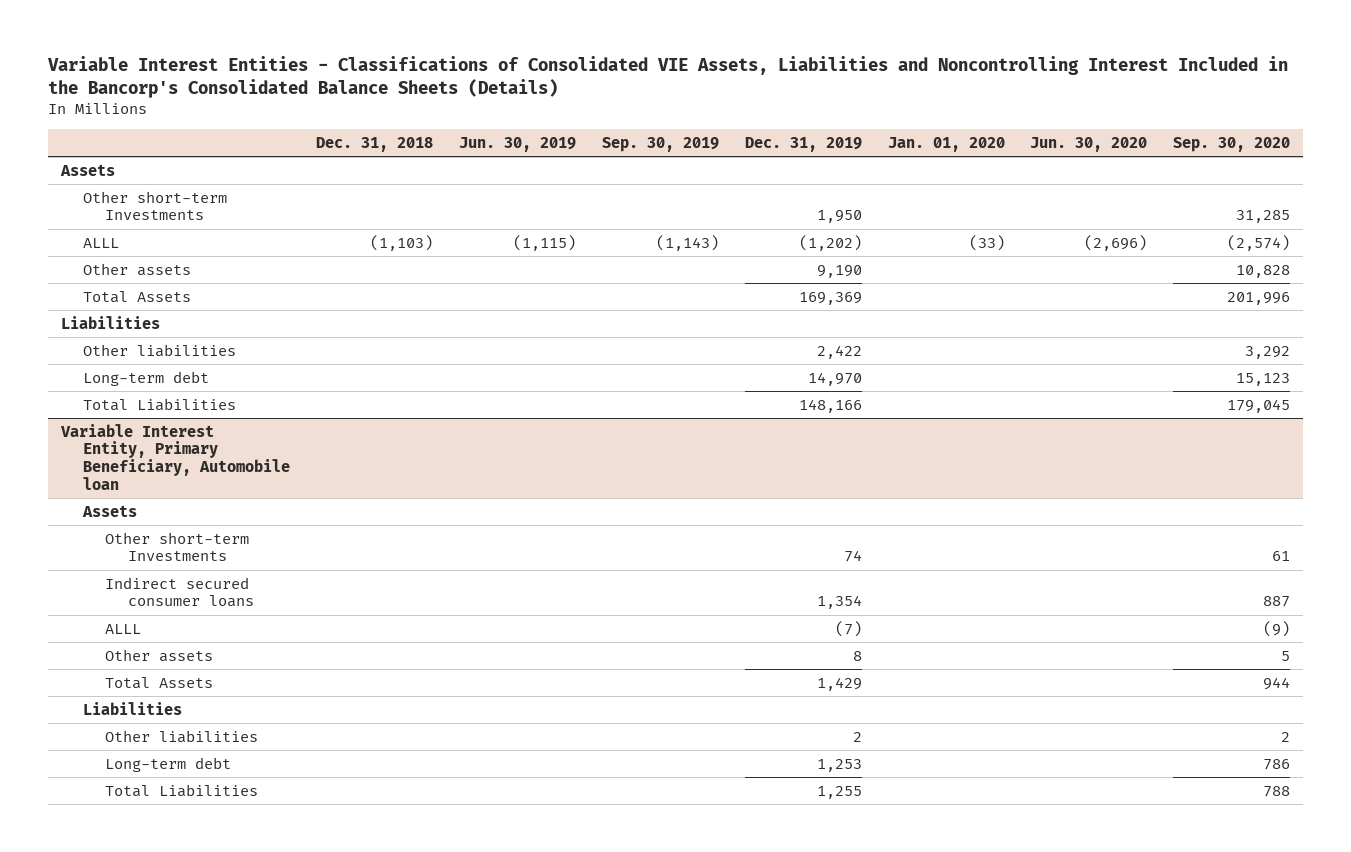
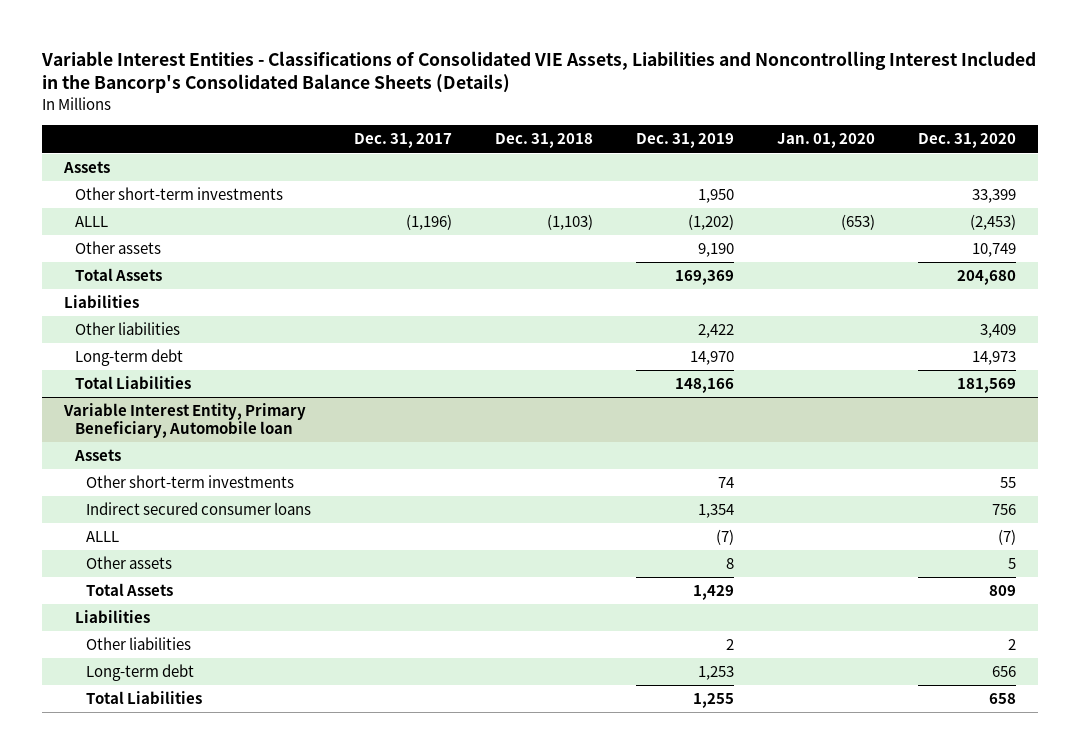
[458,136,576,152] Jun. 30, 2019 -> none
[601,136,719,152] Sep. 30, 2019 -> none
[1030,136,1148,152] Jun. 30, 2020 -> none
[1173,136,1291,152] Sep. 30, 2020 -> none
none -> [354,133,453,149] Dec. 31, 2017
none -> [918,133,1017,149] Dec. 31, 2020
[83,190,228,221] Other short-term Investments -> [74,187,283,201] Other short-term investments
[968,234,1005,251] (33) -> [841,214,876,231] (653)
[105,531,250,562] Other short-term Investments -> [86,475,295,489] Other short-term investments

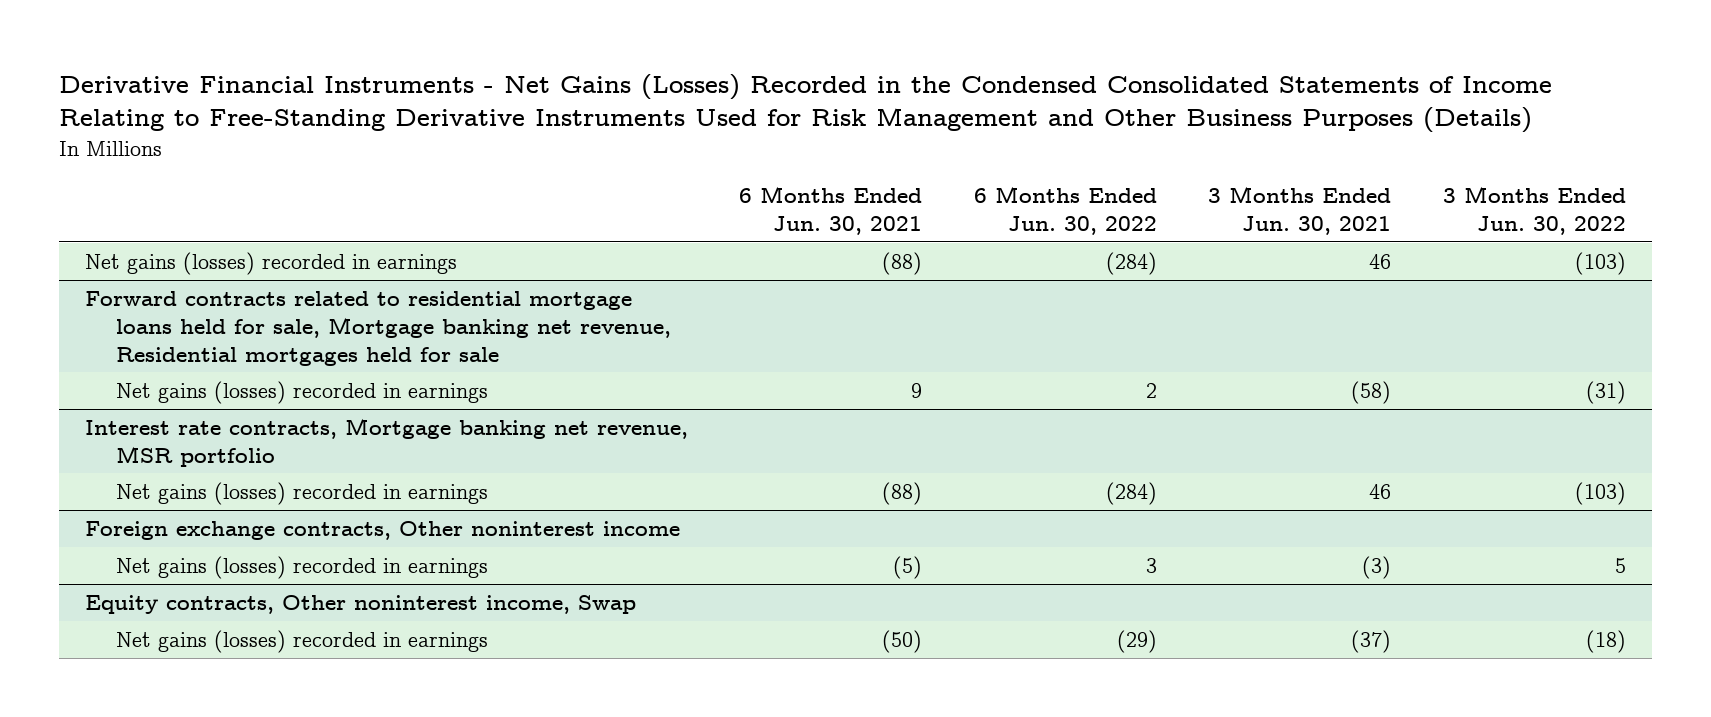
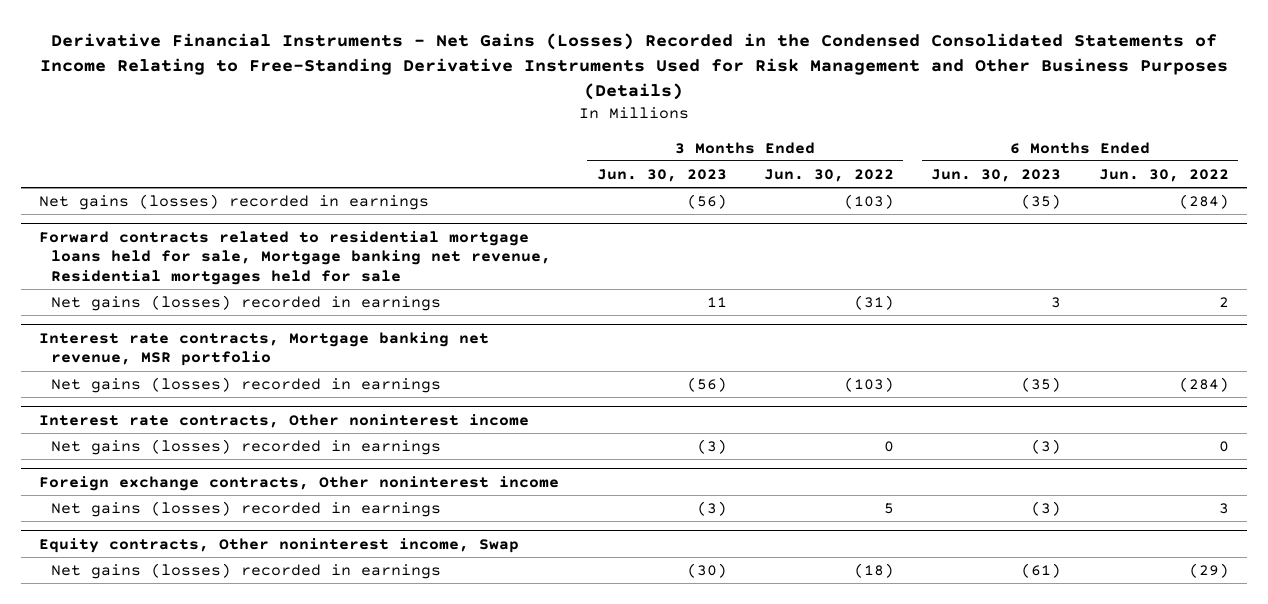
[739,186,923,235] 6 Months Ended Jun. 30, 2021 -> none
[1208,186,1392,235] 3 Months Ended Jun. 30, 2021 -> none
none -> [596,168,727,182] Jun. 30, 2023
none -> [931,168,1062,182] Jun. 30, 2023
none -> [39,413,530,428] Interest rate contracts, Other noninterest income
none -> [51,438,442,455] Net gains (losses) recorded in earnings

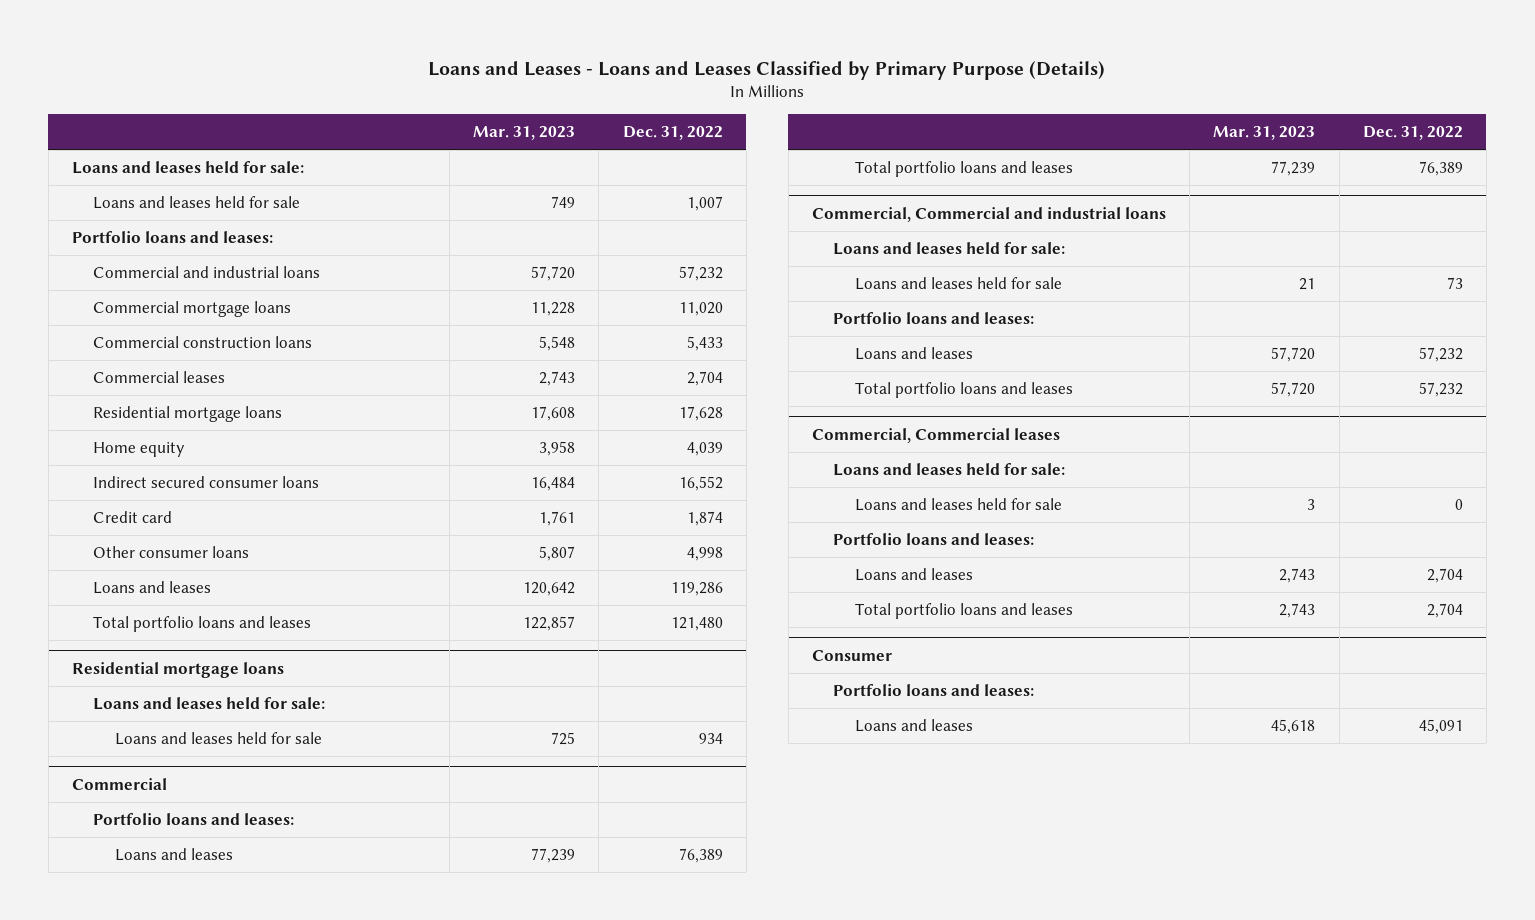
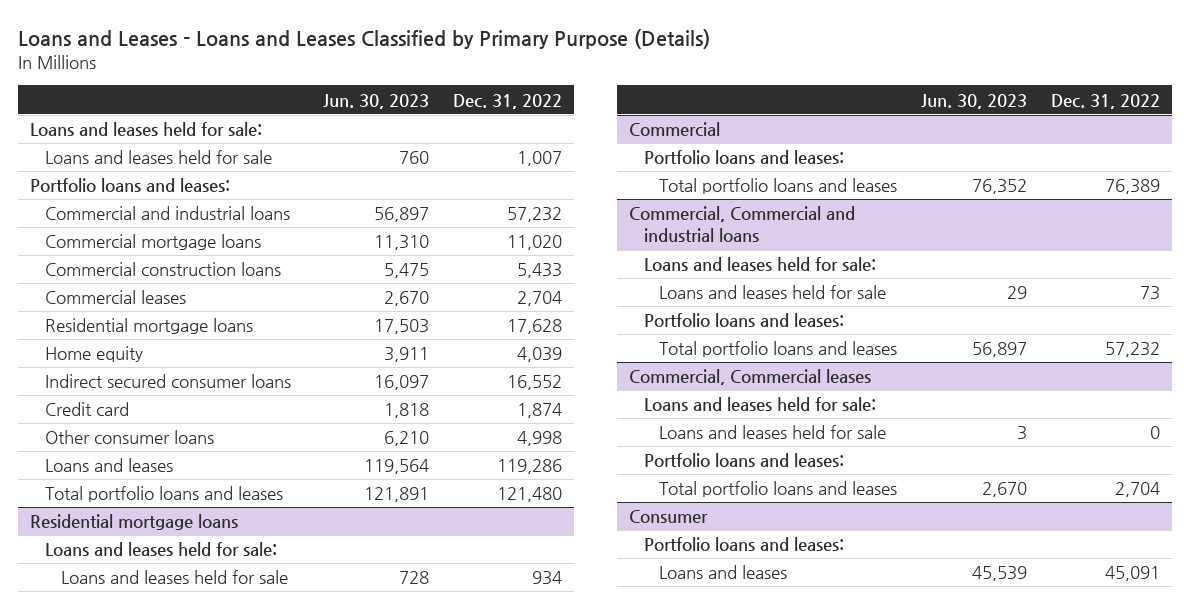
[473,126,576,141] Mar. 31, 2023 -> none
none -> [322,93,429,109] Jun. 30, 2023
[114,848,233,862] Loans and leases -> none
[854,347,973,361] Loans and leases -> none
[854,568,973,582] Loans and leases -> none

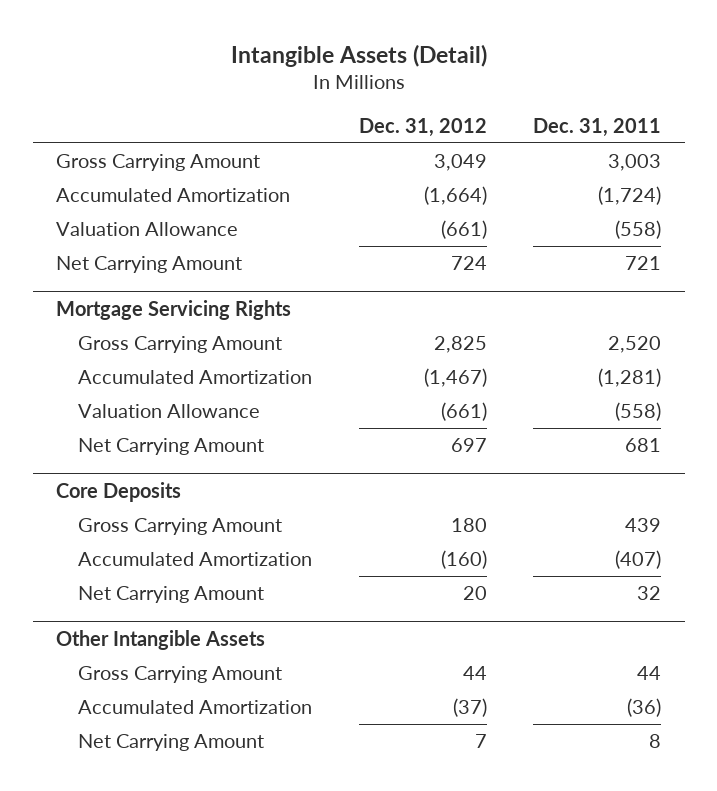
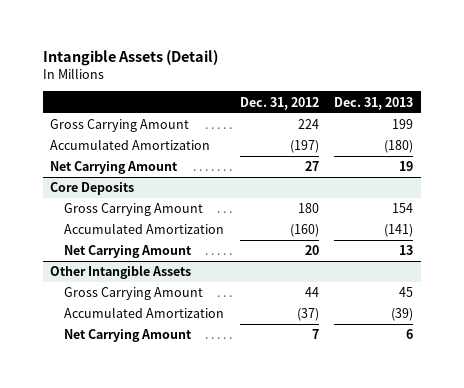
[533,117,662,137] Dec. 31, 2011 -> none
none -> [334,96,414,110] Dec. 31, 2013
[55,221,238,236] Valuation Allowance -> none
[55,299,291,320] Mortgage Servicing Rights -> none
[77,335,282,353] Gross Carrying Amount -> none
[77,369,312,384] Accumulated Amortization -> none
[77,403,260,418] Valuation Allowance -> none
[77,437,264,455] Net Carrying Amount -> none
[433,153,487,171] 3,049 -> [297,119,319,130] 224
[423,185,487,205] (1,664) -> [289,140,319,154] (197)
[450,255,487,270] 724 -> [304,161,319,172] 27

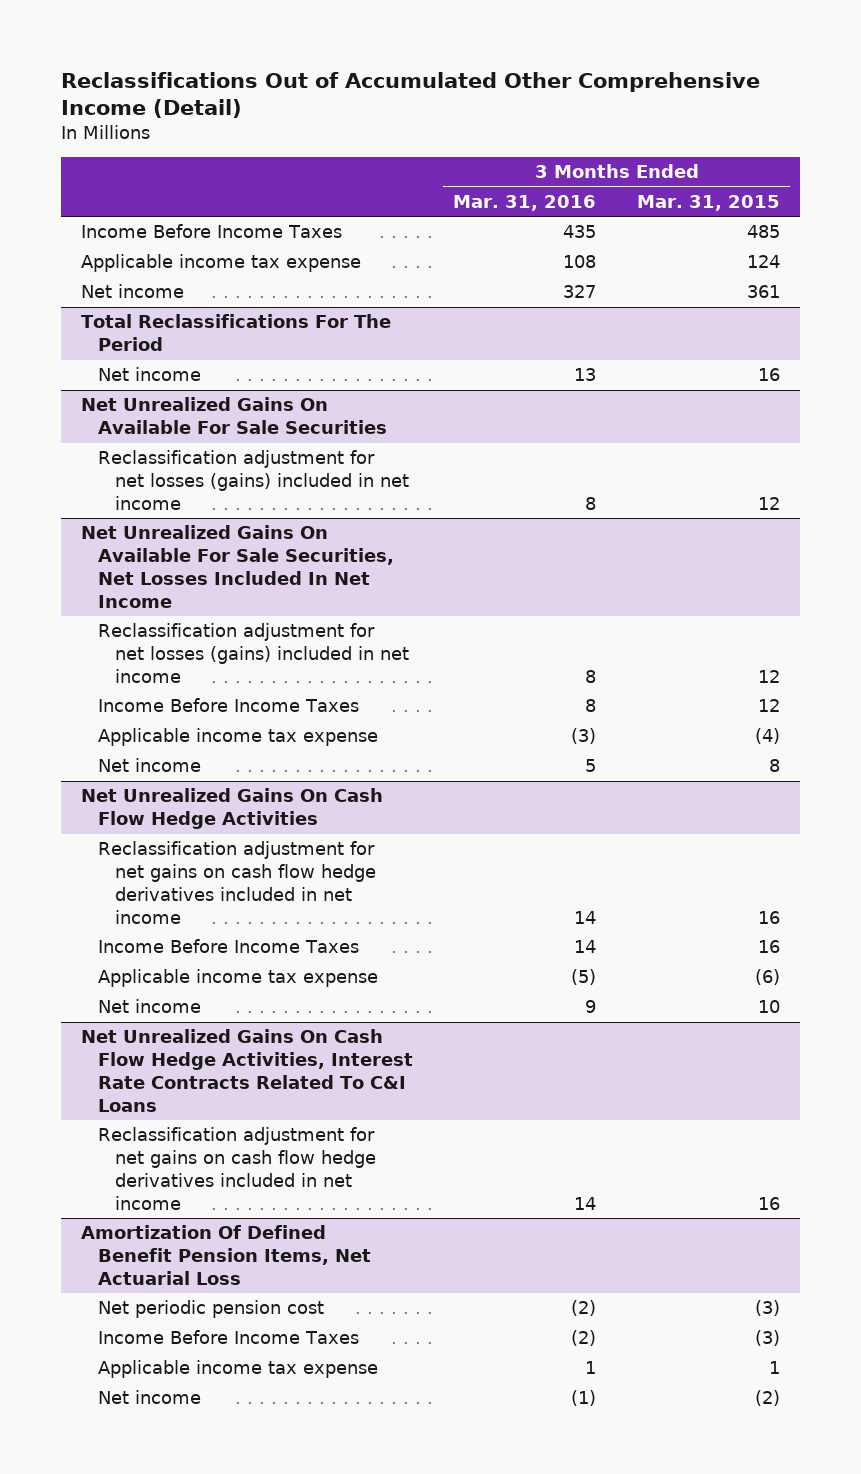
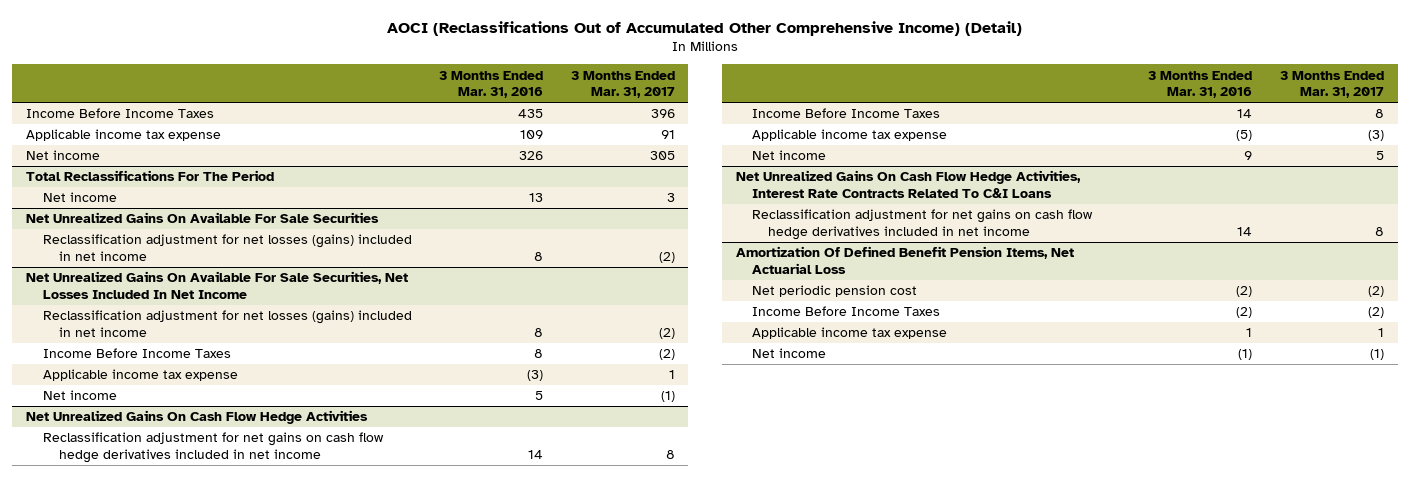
[60,71,760,119] Reclassifications Out of Accumulated Other Comprehensive Income (Detail) -> [387,21,1023,37] AOCI (Reclassifications Out of Accumulated Other Comprehensive Income) (Detail)
[636,194,780,211] Mar. 31, 2015 -> none
none -> [570,70,675,99] 3 Months Ended Mar. 31, 2017
[563,255,597,269] 108 -> [520,130,544,140] 109
[563,285,597,299] 327 -> [519,151,544,161] 326

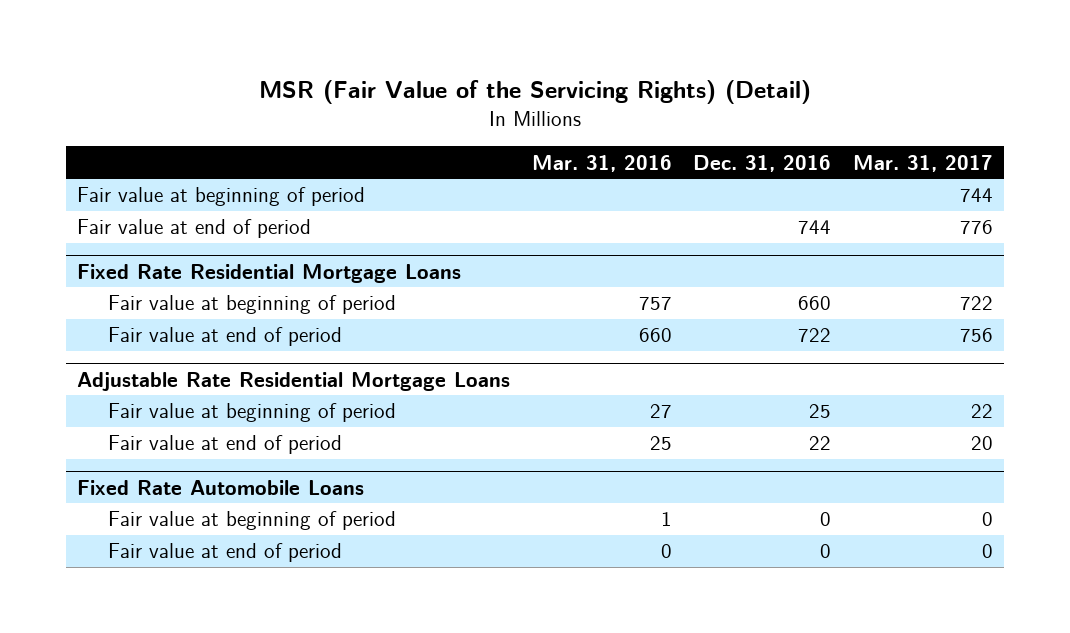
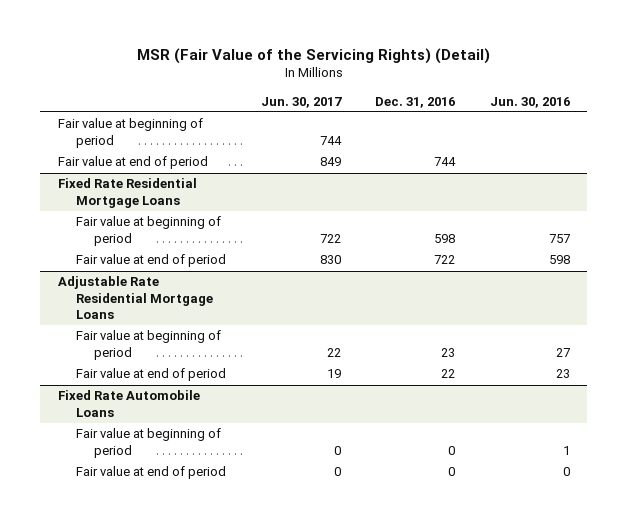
[531,154,672,172] Mar. 31, 2016 -> none
[853,154,994,172] Mar. 31, 2017 -> none
none -> [260,96,342,108] Jun. 30, 2017
none -> [489,96,570,108] Jun. 30, 2016
[798,296,832,311] 660 -> [434,233,456,243] 598
[809,404,832,419] 25 -> [441,347,456,357] 23

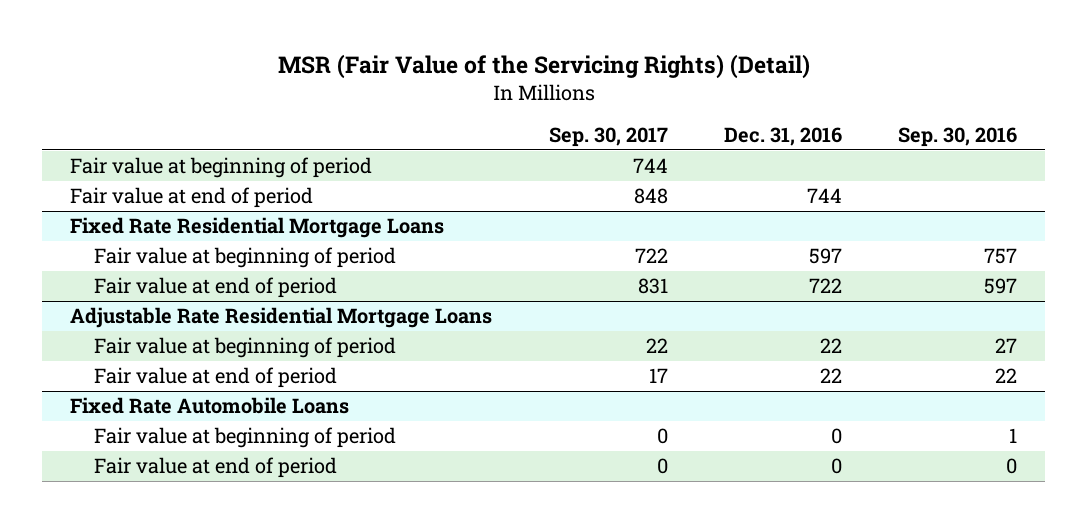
[260,96,342,108] Jun. 30, 2017 -> none
[489,96,570,108] Jun. 30, 2016 -> none
none -> [548,126,668,147] Sep. 30, 2017
none -> [898,126,1018,147] Sep. 30, 2016
[434,233,456,243] 598 -> [808,248,842,265] 597
[441,347,456,357] 23 -> [819,338,842,354] 22

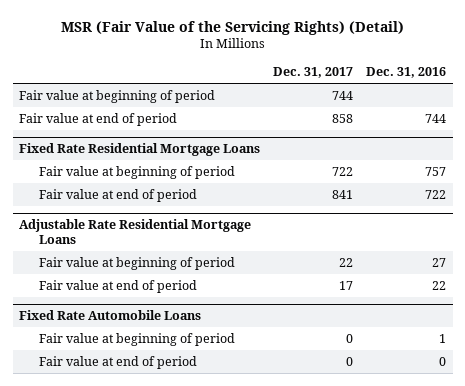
[548,126,668,147] Sep. 30, 2017 -> none
[898,126,1018,147] Sep. 30, 2016 -> none
none -> [273,67,354,79] Dec. 31, 2017
[808,248,842,265] 597 -> [425,166,447,176] 757
[819,338,842,354] 22 -> [432,257,447,267] 27
[830,428,842,445] 0 -> [439,333,447,343] 1

